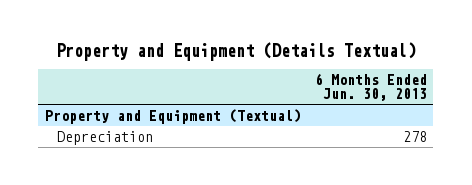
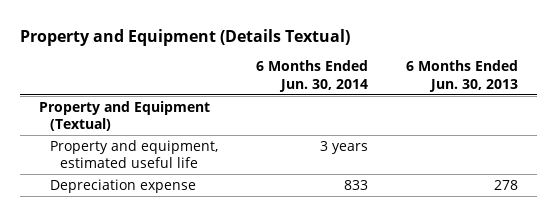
none -> [255,60,368,92] 6 Months Ended Jun. 30, 2014
none -> [49,139,218,169] Property and equipment, estimated useful life
[56,130,153,145] Depreciation -> [49,178,196,193] Depreciation expense

